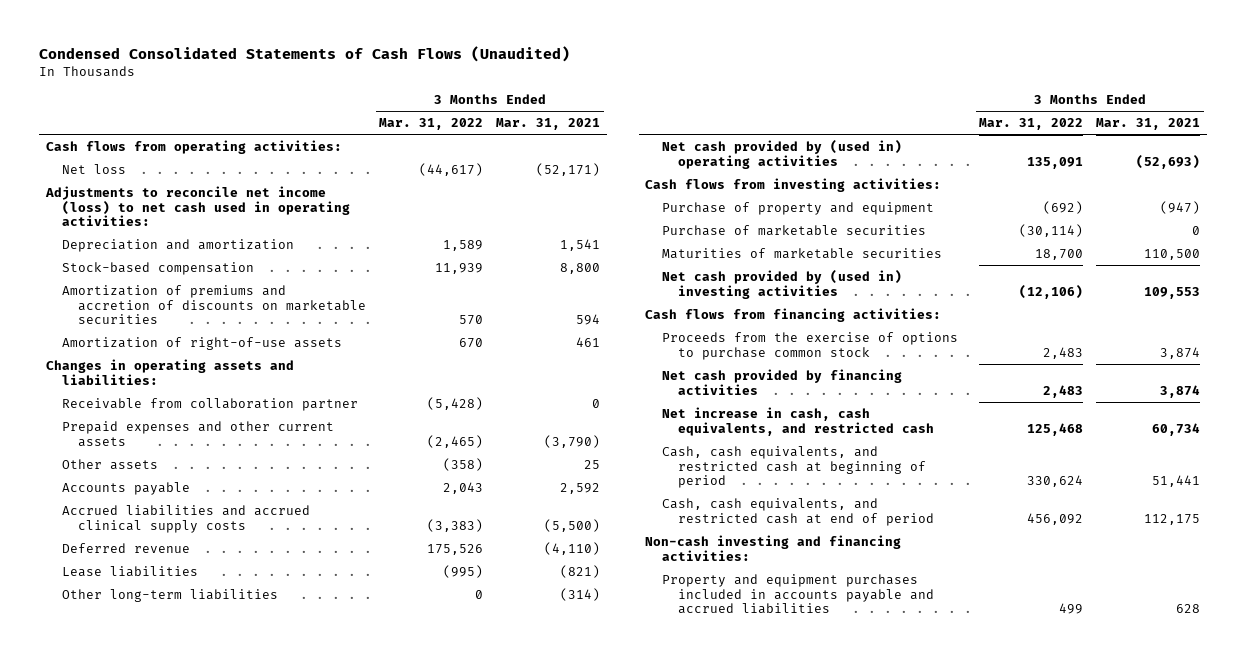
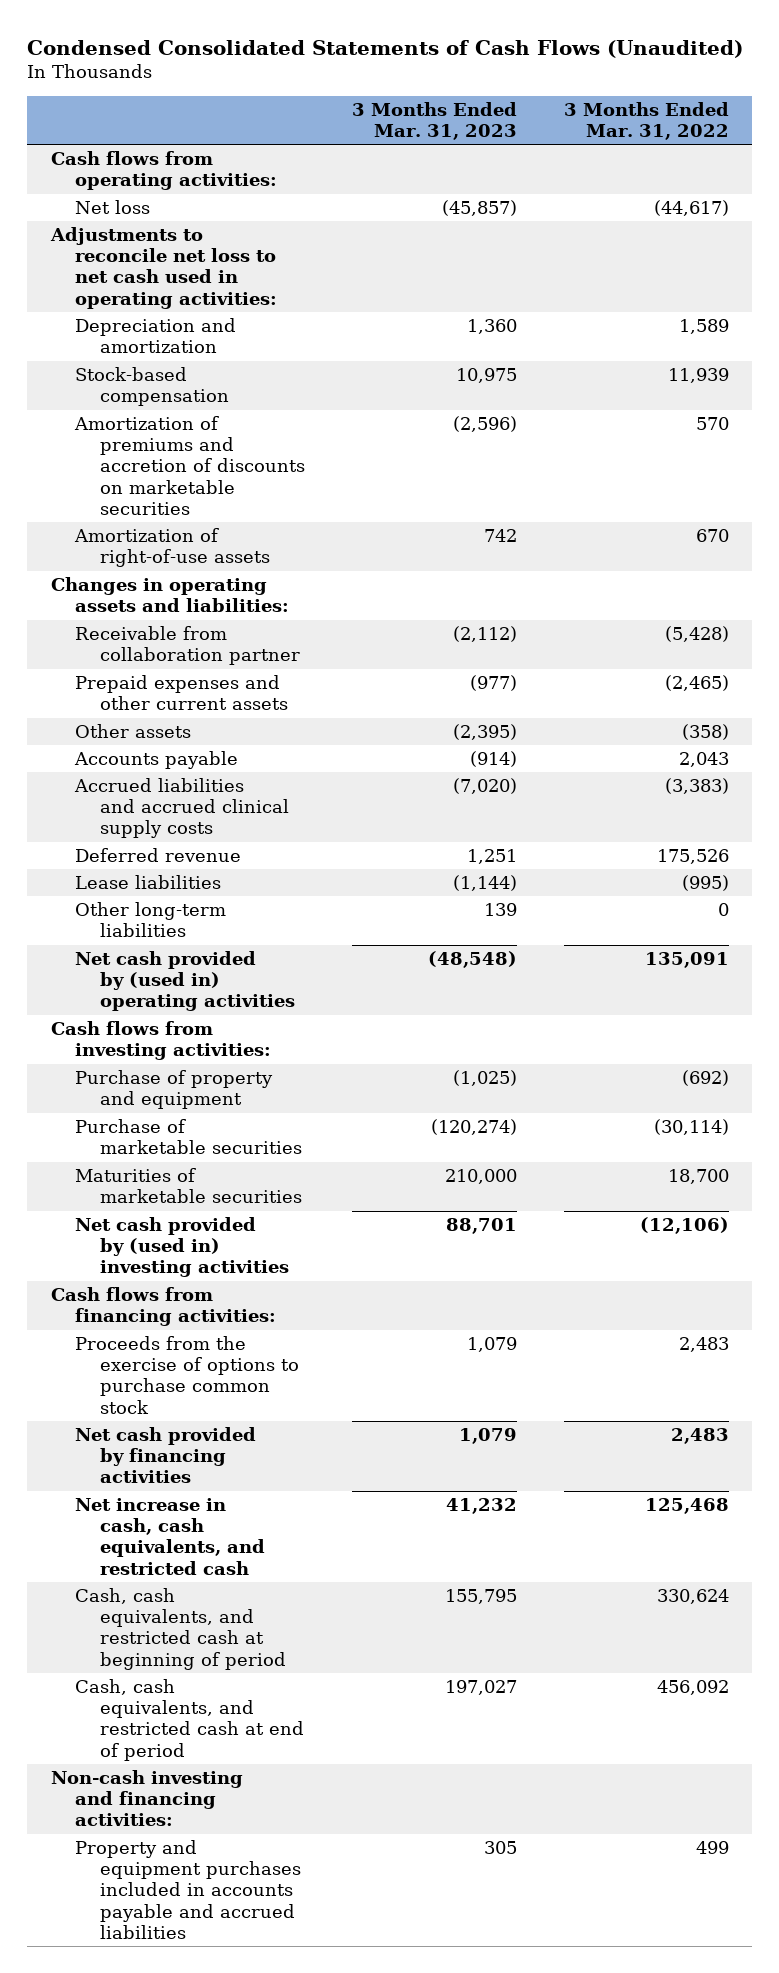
[496,118,601,131] Mar. 31, 2021 -> none
none -> [351,102,517,141] 3 Months Ended Mar. 31, 2023
[44,185,350,227] Adjustments to reconcile net income (loss) to net cash used in operating activities: -> [49,227,278,309] Adjustments to reconcile net loss to net cash used in operating activities:

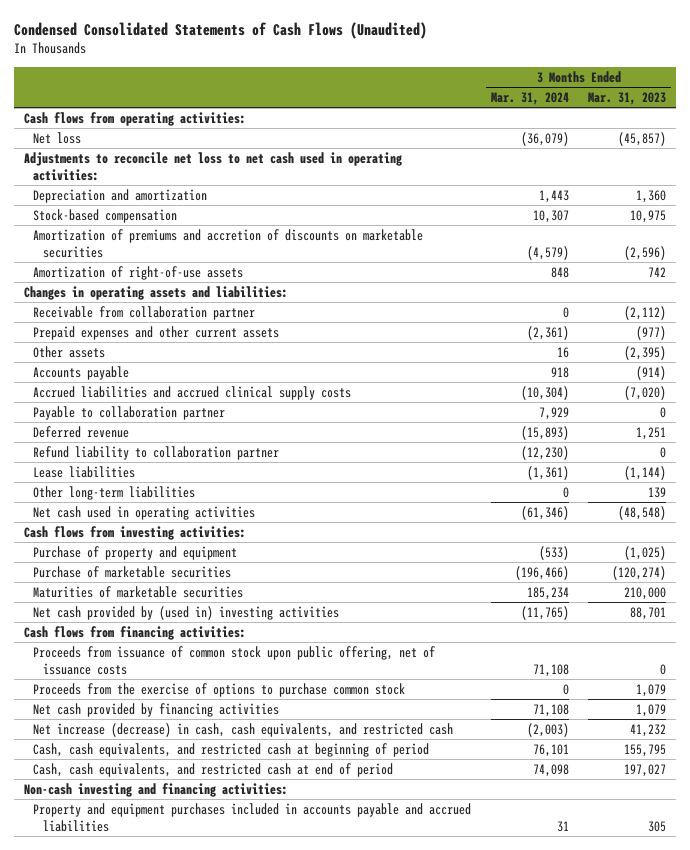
[563,102,729,141] 3 Months Ended Mar. 31, 2022 -> none
none -> [490,92,569,106] Mar. 31, 2024
none -> [33,405,226,420] Payable to collaboration partner
none -> [33,445,280,460] Refund liability to collaboration partner
[75,951,296,1012] Net cash provided by (used in) operating activities -> [33,505,256,520] Net cash used in operating activities
none -> [33,645,436,675] Proceeds from issuance of common stock upon public offering, net of issuance costs
[75,1498,266,1575] Net increase in cash, cash equivalents, and restricted cash -> [33,722,454,737] Net increase (decrease) in cash, cash equivalents, and restricted cash

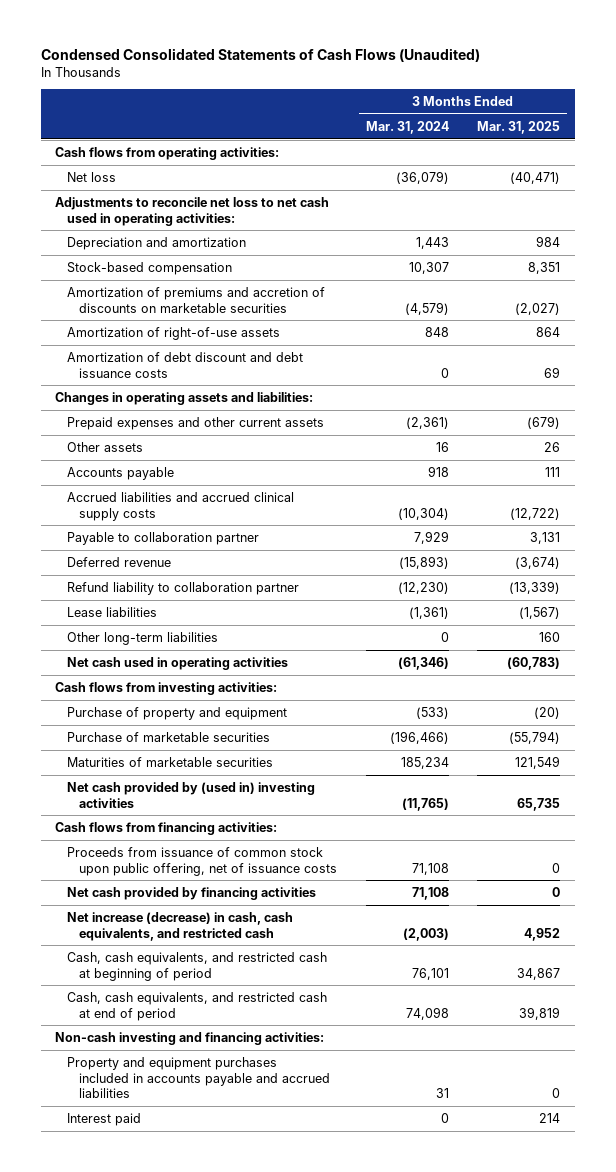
[588,92,667,106] Mar. 31, 2023 -> none
none -> [477,120,561,134] Mar. 31, 2025
none -> [67,351,304,378] Amortization of debt discount and debt issuance costs
[33,305,256,320] Receivable from collaboration partner -> none
[33,682,406,697] Proceeds from the exercise of options to purchase common stock -> none
none -> [67,1112,142,1126] Interest paid

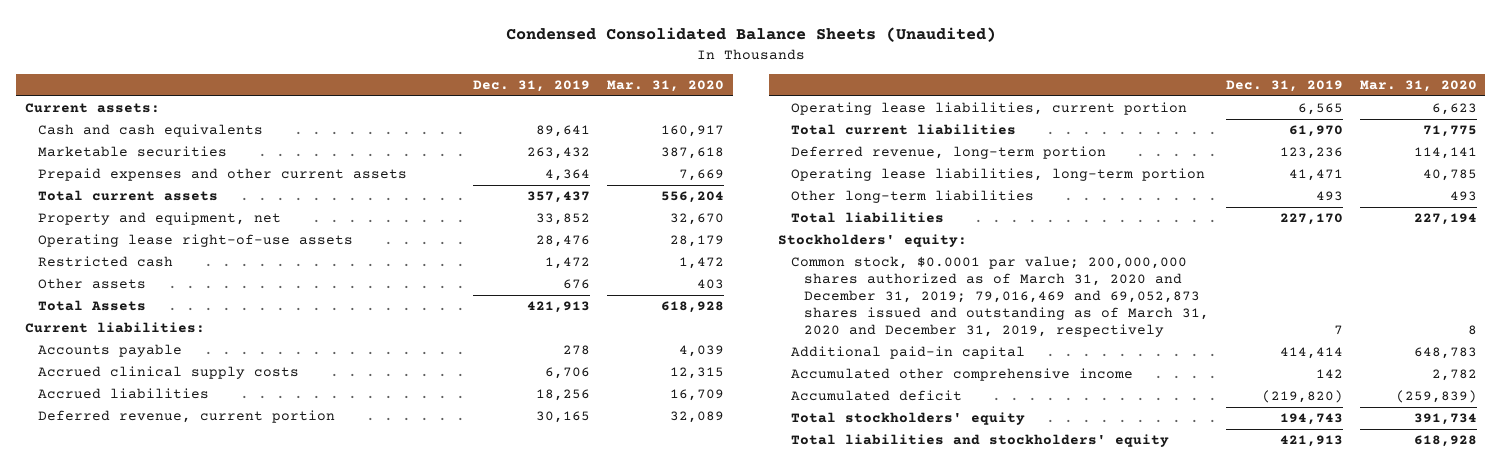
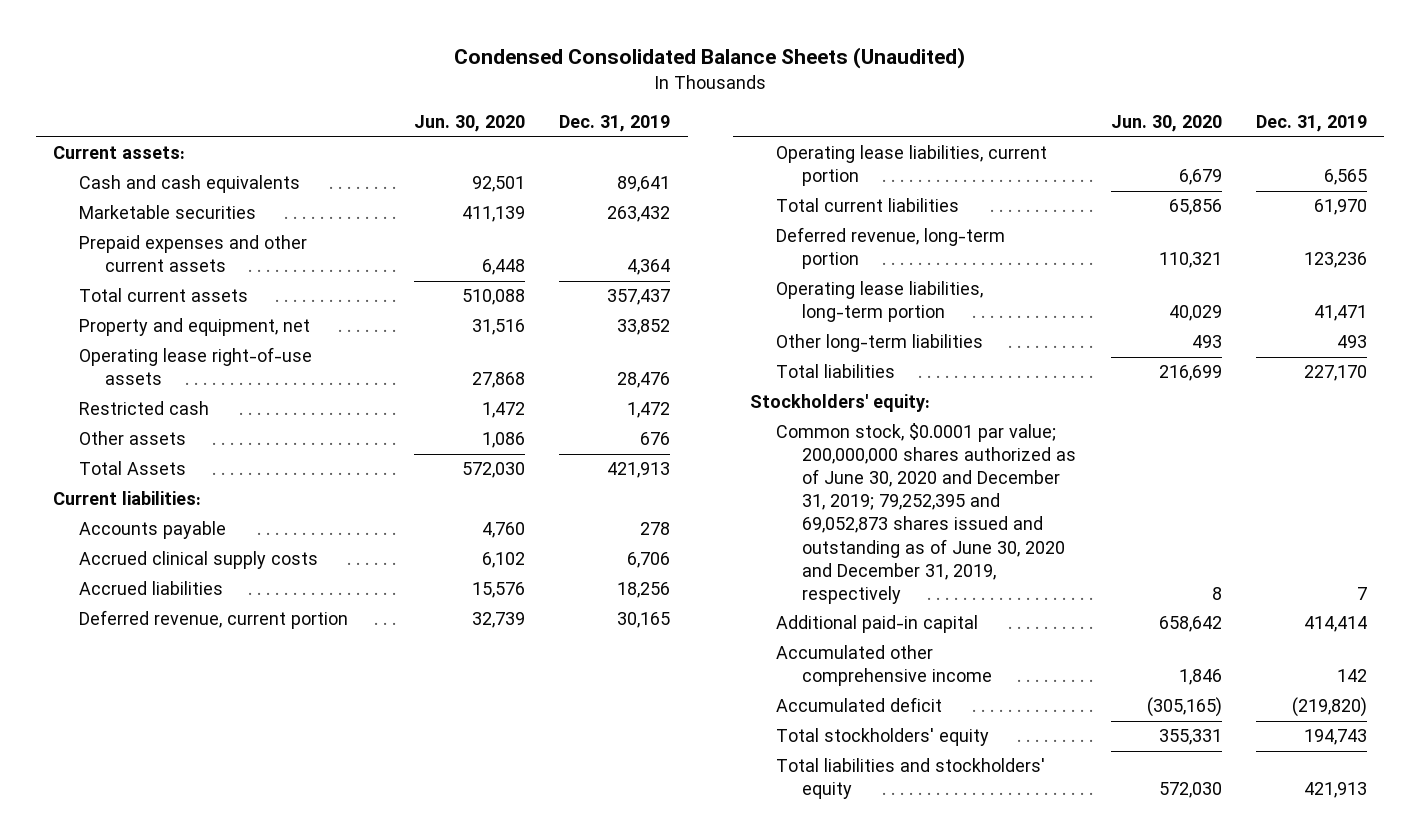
[607,79,725,92] Mar. 31, 2020 -> none
none -> [413,115,525,133] Jun. 30, 2020
[790,256,1210,338] Common stock, $0.0001 par value; 200,000,000 shares authorized as of March 31, 2020 and December 31, 2019; 79,016,469 and 69,052,873 shares issued and outstanding as of March 31, 2020 and December 31, 2019, respectively -> [776,423,1076,604] Common stock, $0.0001 par value; 200,000,000 shares authorized as of June 30, 2020 and December 31, 2019; 79,252,395 and 69,052,873 shares issued and outstanding as of June 30, 2020 and December 31, 2019, respectively

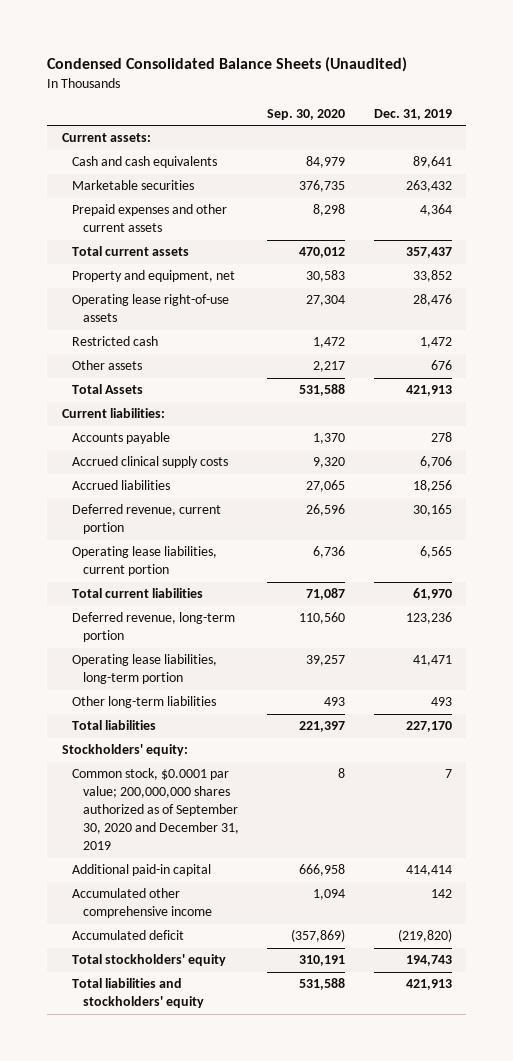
[413,115,525,133] Jun. 30, 2020 -> none
none -> [267,108,346,120] Sep. 30, 2020
[776,423,1076,604] Common stock, $0.0001 par value; 200,000,000 shares authorized as of June 30, 2020 and December 31, 2019; 79,252,395 and 69,052,873 shares issued and outstanding as of June 30, 2020 and December 31, 2019, respectively -> [72,768,240,851] Common stock, $0.0001 par value; 200,000,000 shares authorized as of September 30, 2020 and December 31, 2019

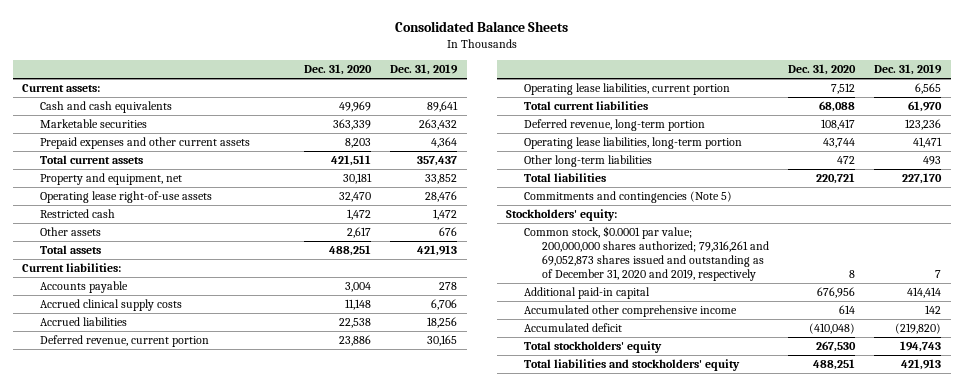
[47,56,408,72] Condensed Consolidated Balance Sheets (Unaudited) -> [394,20,568,32] Consolidated Balance Sheets
[267,108,346,120] Sep. 30, 2020 -> none
none -> [304,64,373,76] Dec. 31, 2020
[72,384,144,395] Total Assets -> [40,245,102,255] Total assets
none -> [524,191,733,204] Commitments and contingencies (Note 5)
[72,768,240,851] Common stock, $0.0001 par value; 200,000,000 shares authorized as of September 30, 2020 and December 31, 2019 -> [524,226,770,282] Common stock, $0.0001 par value; 200,000,000 shares authorized; 79,316,261 and 69,052,873 shares issued and outstanding as of December 31, 2020 and 2019, respectively

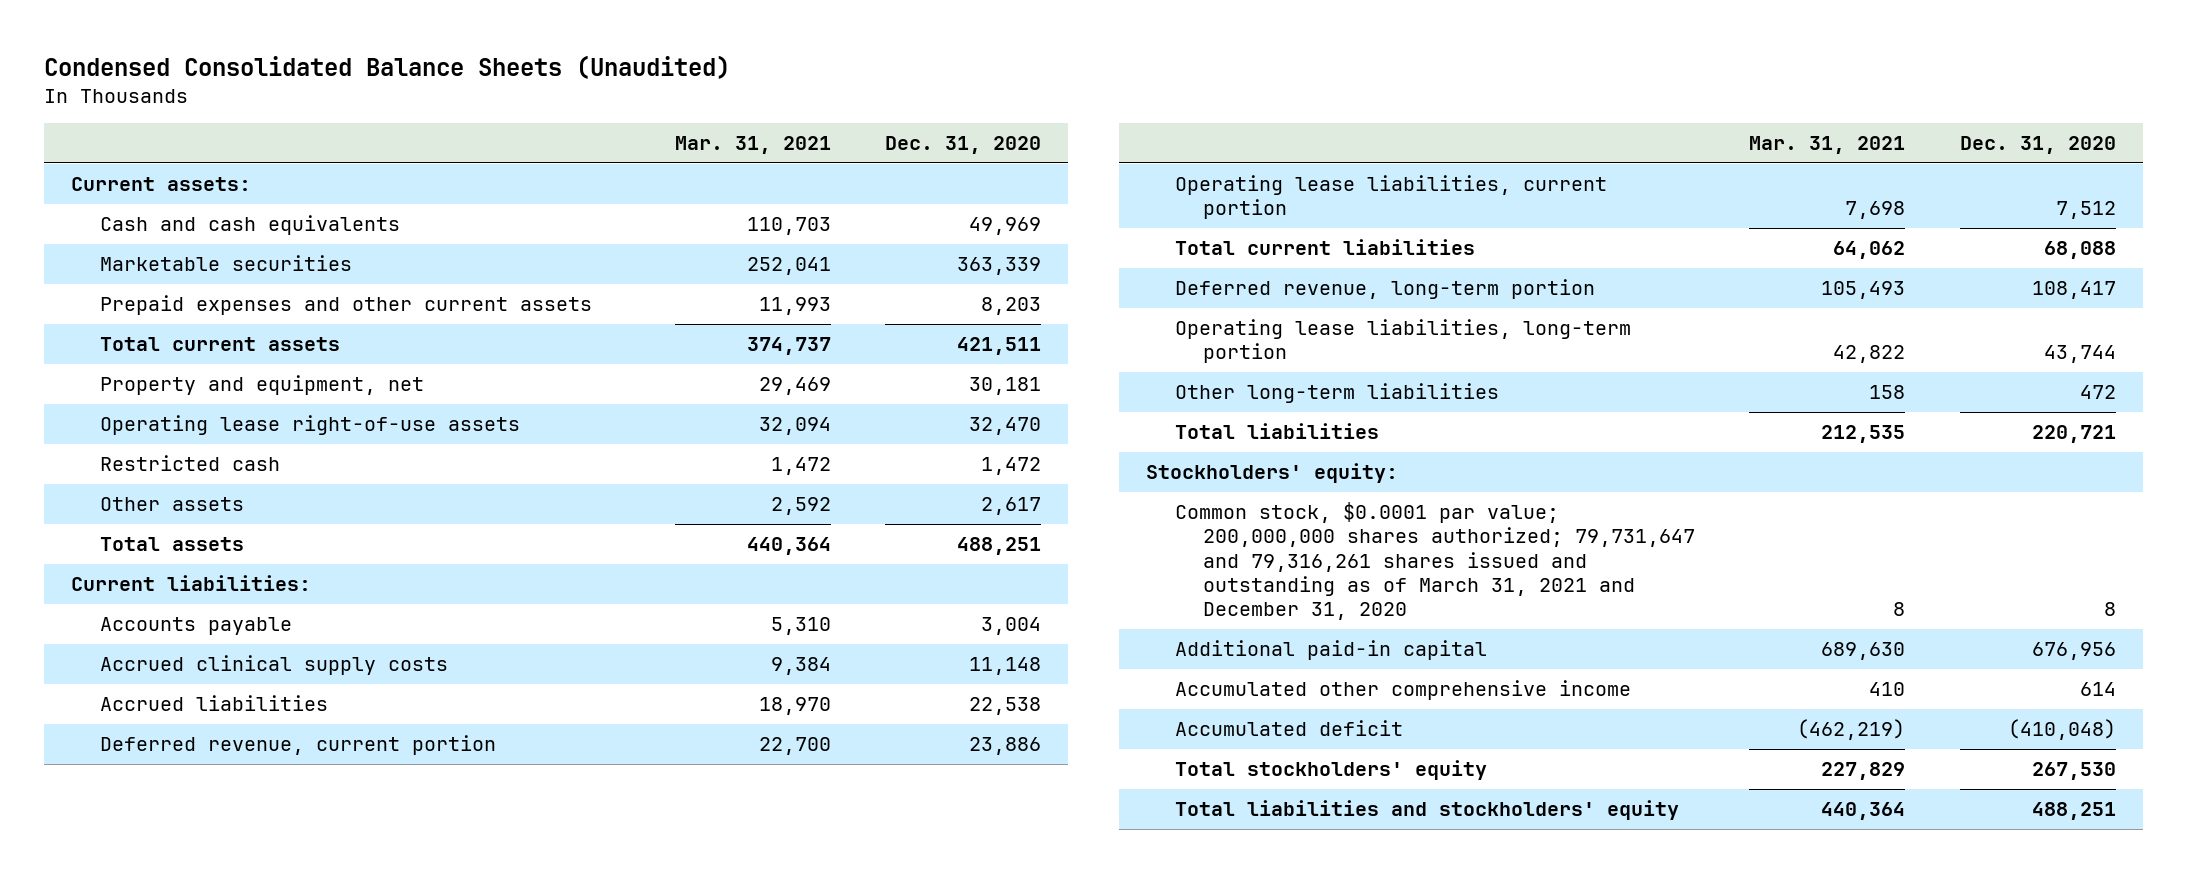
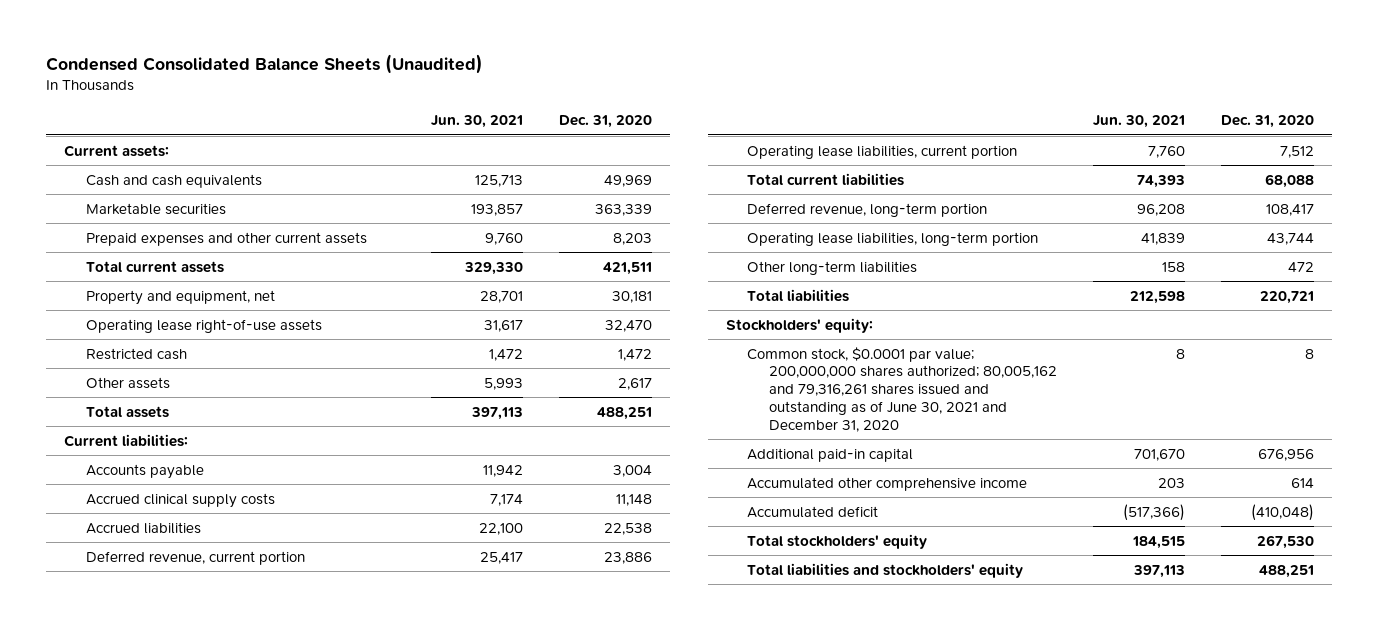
[674,136,831,155] Mar. 31, 2021 -> none
none -> [431,115,524,129] Jun. 30, 2021
[1174,502,1696,621] Common stock, $0.0001 par value; 200,000,000 shares authorized; 79,731,647 and 79,316,261 shares issued and outstanding as of March 31, 2021 and December 31, 2020 -> [747,346,1057,432] Common stock, $0.0001 par value; 200,000,000 shares authorized; 80,005,162 and 79,316,261 shares issued and outstanding as of June 30, 2021 and December 31, 2020

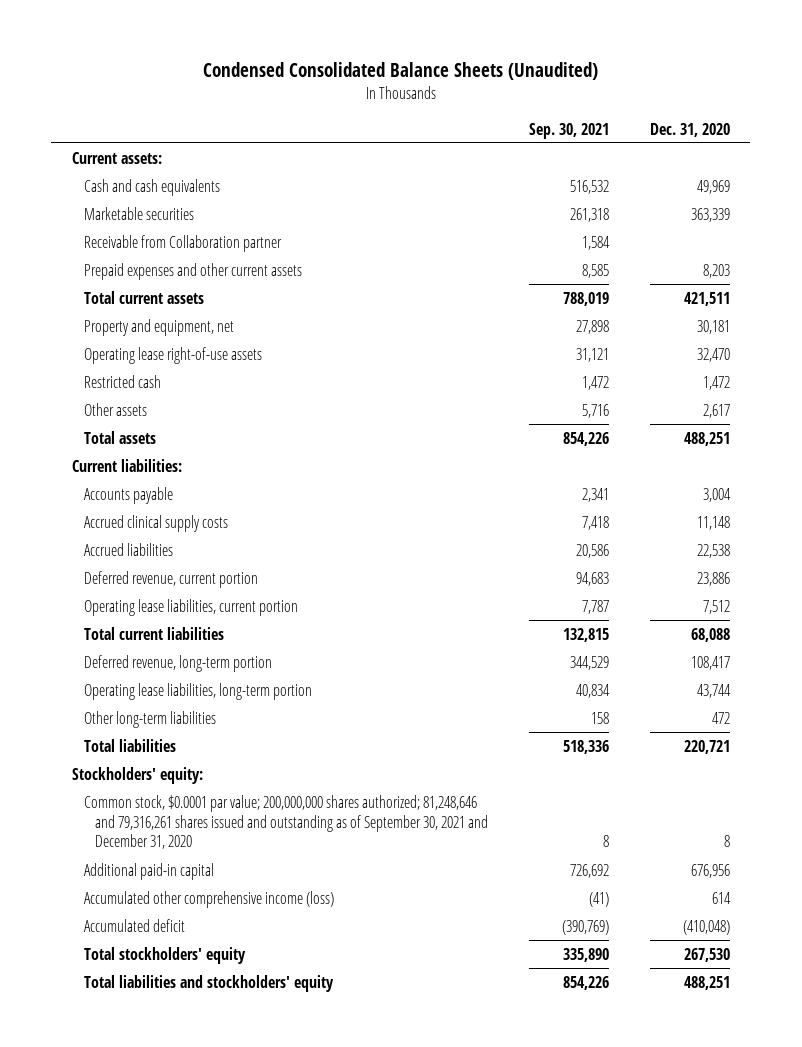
[431,115,524,129] Jun. 30, 2021 -> none
none -> [529,122,610,139] Sep. 30, 2021
none -> [83,234,282,252] Receivable from Collaboration partner
[747,346,1057,432] Common stock, $0.0001 par value; 200,000,000 shares authorized; 80,005,162 and 79,316,261 shares issued and outstanding as of June 30, 2021 and December 31, 2020 -> [83,794,489,850] Common stock, $0.0001 par value; 200,000,000 shares authorized; 81,248,646 and 79,316,261 shares issued and outstanding as of September 30, 2021 and December 31, 2020
[747,476,1028,491] Accumulated other comprehensive income -> [83,890,334,908] Accumulated other comprehensive income (loss)

